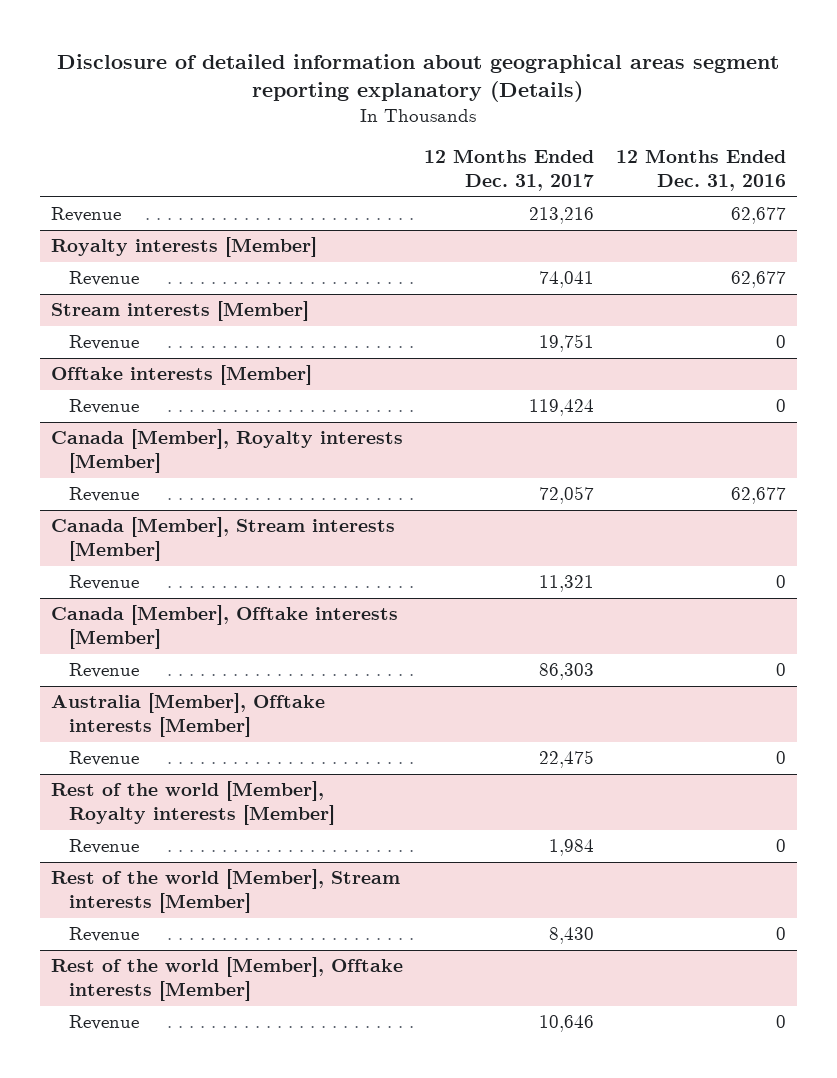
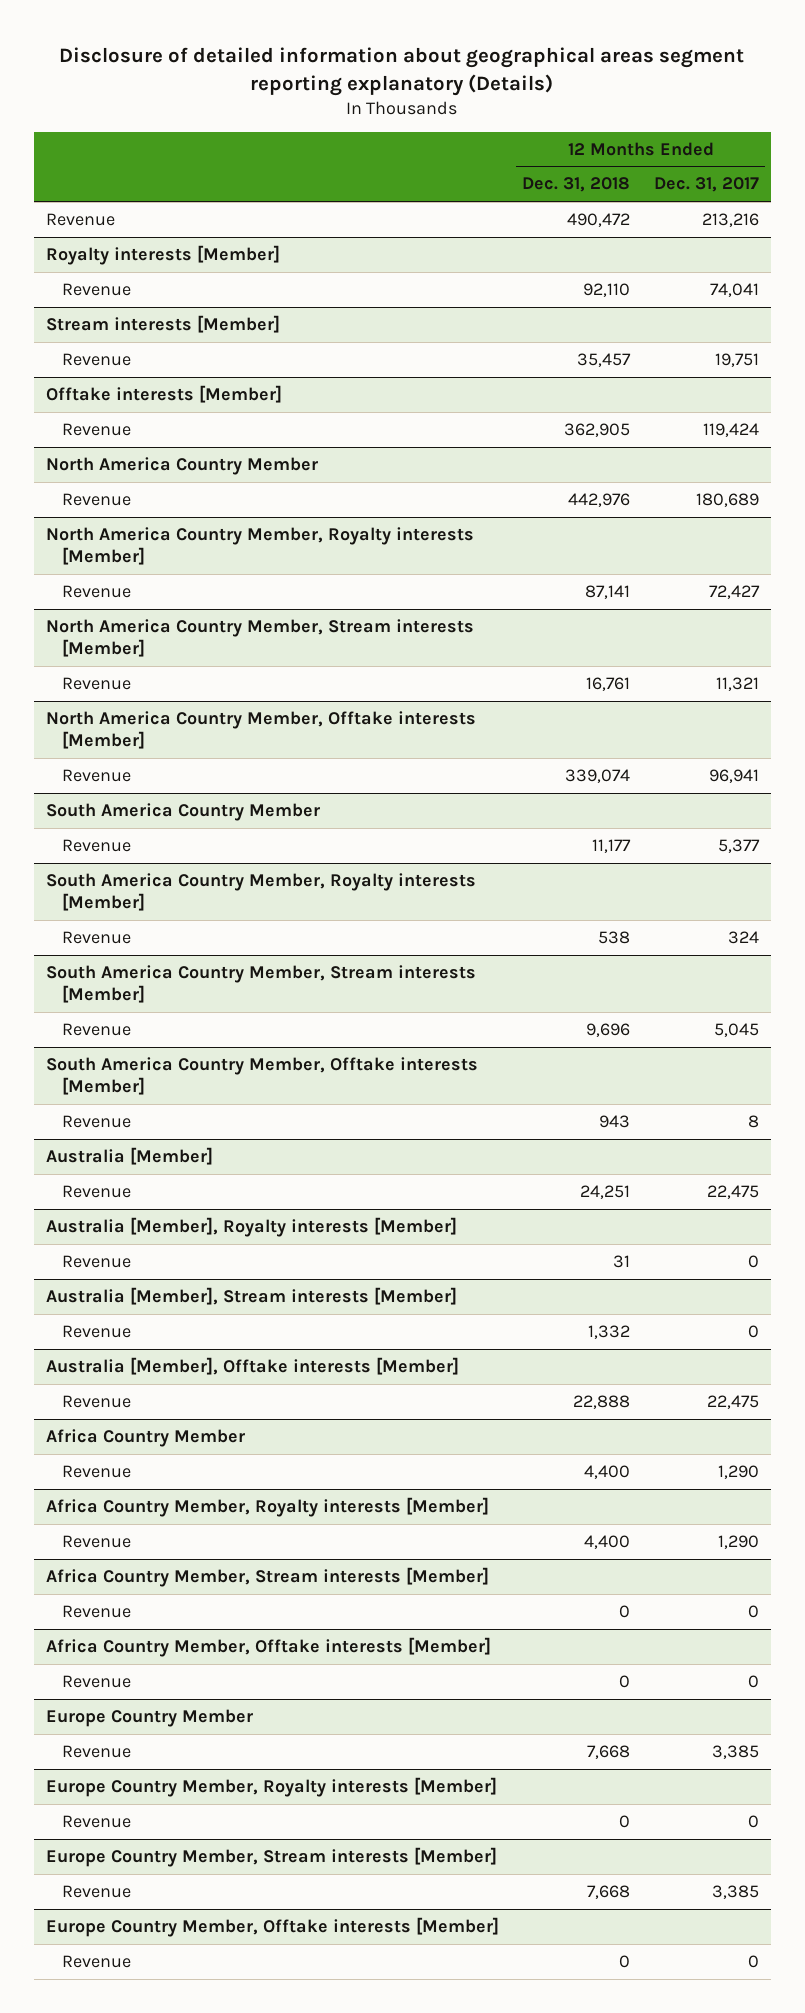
[616,149,787,192] 12 Months Ended Dec. 31, 2016 -> none
none -> [522,177,631,193] Dec. 31, 2018
[50,429,403,474] Canada [Member], Royalty interests [Member] -> none
[50,517,395,562] Canada [Member], Stream interests [Member] -> none
none -> [45,456,318,475] North America Country Member
[539,486,595,505] 72,057 -> [695,492,759,507] 180,689
none -> [45,526,474,566] North America Country Member, Royalty interests [Member]
none -> [62,584,132,598] Revenue
none -> [45,618,474,658] North America Country Member, Stream interests [Member]
[50,605,398,650] Canada [Member], Offtake interests [Member] -> none
none -> [45,710,476,750] North America Country Member, Offtake interests [Member]
[539,663,595,681] 86,303 -> [708,768,759,783] 96,941
none -> [45,802,320,821] South America Country Member
none -> [62,838,132,852] Revenue
none -> [45,872,476,912] South America Country Member, Royalty interests [Member]
none -> [62,930,132,944] Revenue
none -> [45,964,476,1004] South America Country Member, Stream interests [Member]
none -> [62,1022,132,1036] Revenue
none -> [45,1056,478,1096] South America Country Member, Offtake interests [Member]
none -> [62,1114,132,1128] Revenue
none -> [45,1146,213,1165] Australia [Member]
none -> [62,1184,132,1198] Revenue
none -> [45,1216,457,1237] Australia [Member], Royalty interests [Member]
none -> [62,1254,132,1268] Revenue
none -> [45,1286,457,1305] Australia [Member], Stream interests [Member]
none -> [62,1324,132,1338] Revenue
[50,781,336,826] Rest of the world [Member], Royalty interests [Member] -> none
[50,869,400,914] Rest of the world [Member], Stream interests [Member] -> none
[50,957,403,1002] Rest of the world [Member], Offtake interests [Member] -> none
none -> [45,1428,245,1447] Africa Country Member
[549,839,595,857] 1,984 -> [717,1464,759,1479] 1,290
none -> [45,1496,489,1517] Africa Country Member, Royalty interests [Member]
[549,927,595,945] 8,430 -> [717,1534,759,1549] 1,290
none -> [45,1566,489,1587] Africa Country Member, Stream interests [Member]
[539,1015,595,1033] 10,646 -> [747,1604,759,1618] 0
none -> [45,1636,491,1657] Africa Country Member, Offtake interests [Member]
none -> [62,1674,132,1688] Revenue
none -> [45,1708,253,1727] Europe Country Member
none -> [62,1744,132,1758] Revenue
none -> [45,1776,497,1797] Europe Country Member, Royalty interests [Member]
none -> [62,1814,132,1828] Revenue
none -> [45,1846,497,1867] Europe Country Member, Stream interests [Member]
none -> [62,1884,132,1898] Revenue
none -> [45,1916,499,1937] Europe Country Member, Offtake interests [Member]
none -> [62,1954,132,1968] Revenue

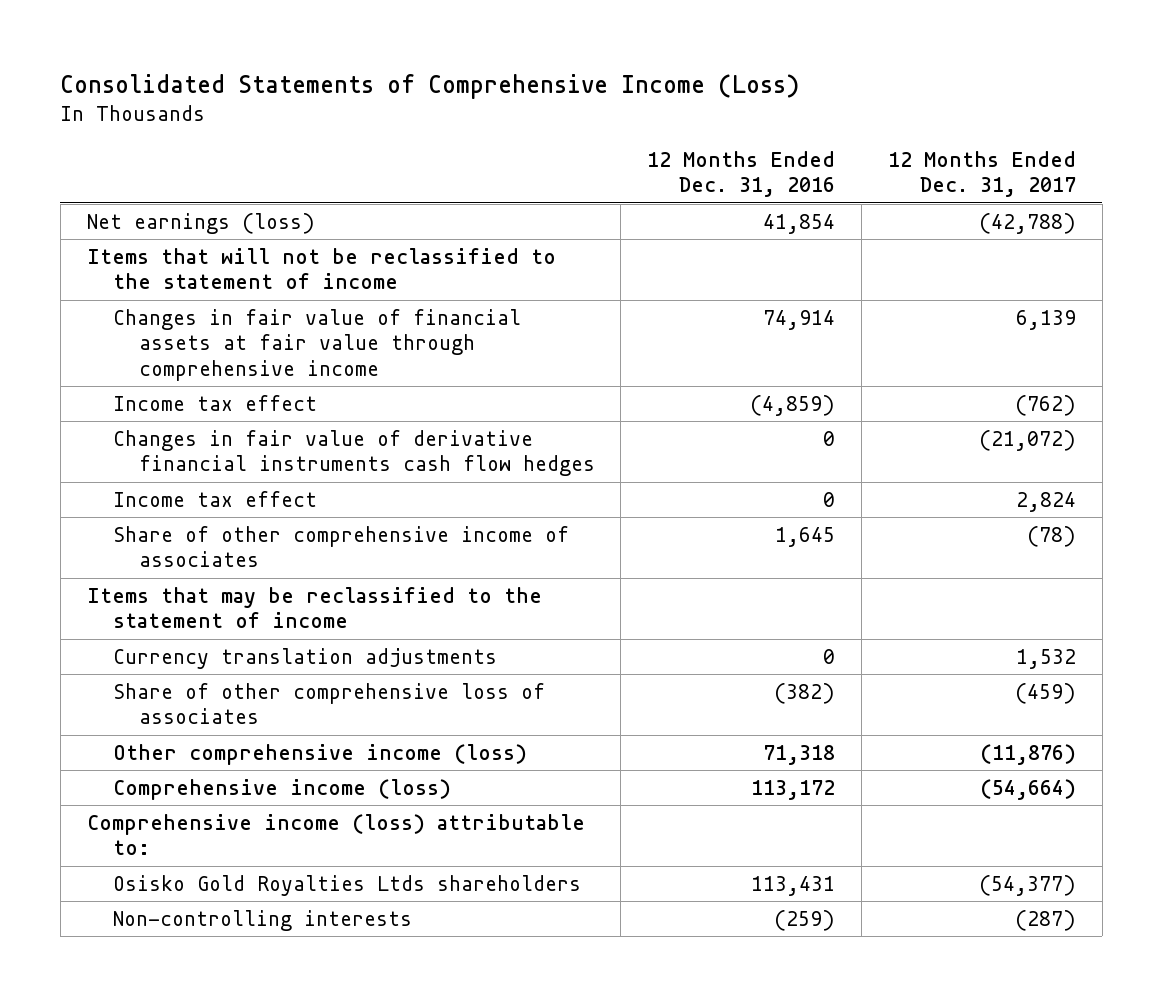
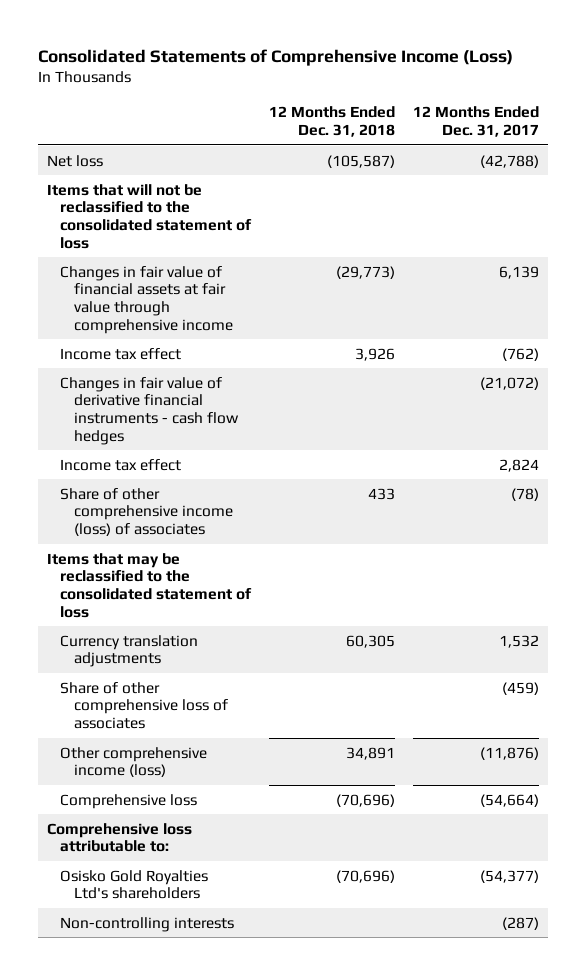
[647,150,836,198] 12 Months Ended Dec. 31, 2016 -> none
none -> [269,106,396,137] 12 Months Ended Dec. 31, 2018
[86,212,315,234] Net earnings (loss) -> [46,154,103,167] Net loss
[86,247,556,290] Items that will not be reclassified to the statement of income -> [46,183,253,249] Items that will not be reclassified to the consolidated statement of loss
[112,429,595,477] Changes in fair value of derivative financial instruments cash flow hedges -> [60,376,239,445] Changes in fair value of derivative financial instruments - cash flow hedges
[112,525,569,568] Share of other comprehensive income of associates -> [60,487,233,536] Share of other comprehensive income (loss) of associates
[86,586,542,629] Items that may be reclassified to the statement of income -> [46,552,253,618] Items that may be reclassified to the consolidated statement of loss
[112,778,451,800] Comprehensive income (loss) -> [60,793,198,809] Comprehensive loss
[86,813,585,856] Comprehensive income (loss) attributable to: -> [46,822,192,853] Comprehensive loss attributable to:
[112,874,581,896] Osisko Gold Royalties Ltds shareholders -> [60,869,209,900] Osisko Gold Royalties Ltd's shareholders

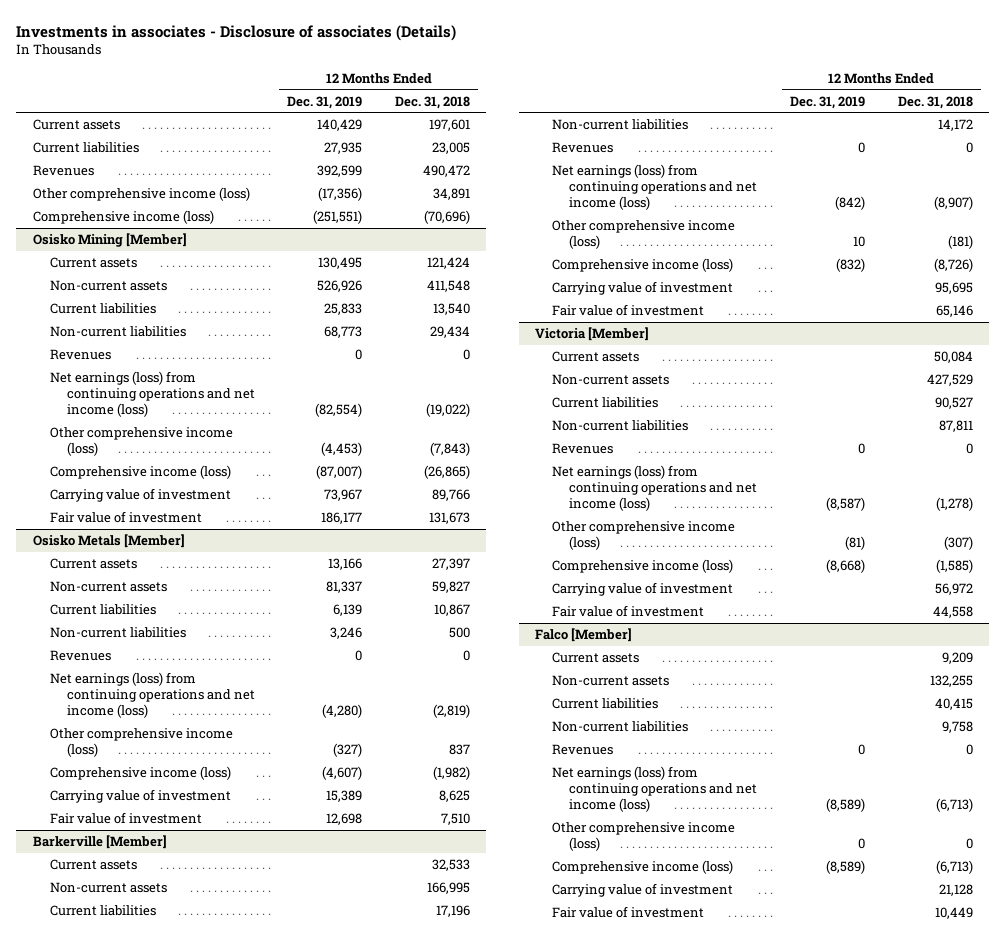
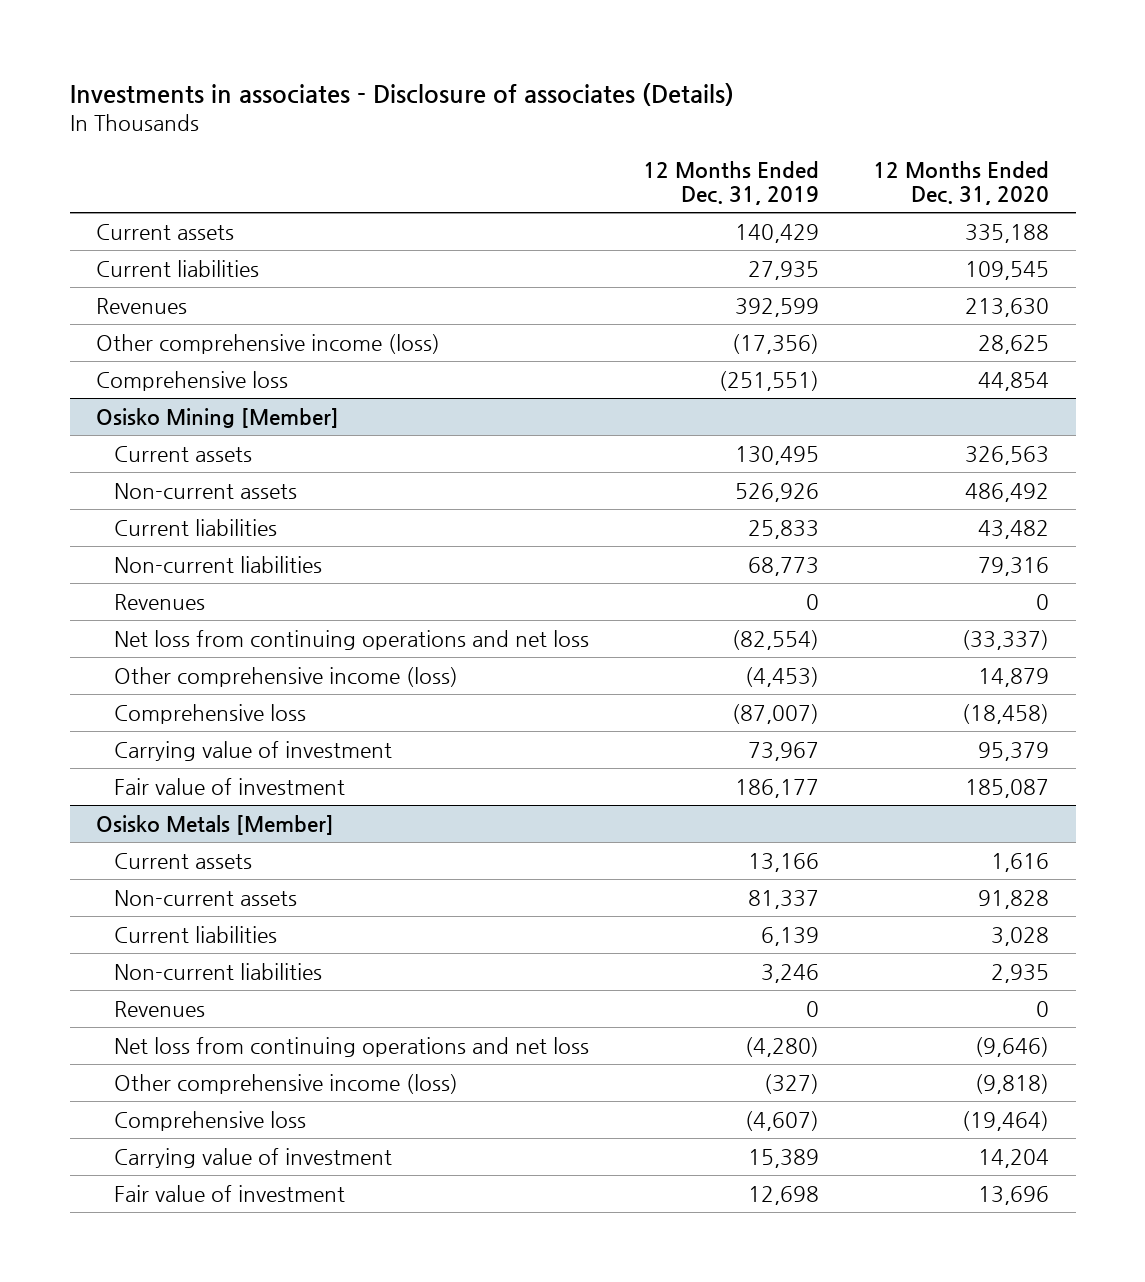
[395,95,471,109] Dec. 31, 2018 -> none
none -> [872,160,1049,205] 12 Months Ended Dec. 31, 2020
[32,210,214,225] Comprehensive income (loss) -> [96,370,289,391] Comprehensive loss
[49,371,255,417] Net earnings (loss) from continuing operations and net income (loss) -> [114,629,590,650] Net loss from continuing operations and net loss
[49,465,231,480] Comprehensive income (loss) -> [114,703,307,724] Comprehensive loss
[49,672,255,718] Net earnings (loss) from continuing operations and net income (loss) -> [114,1036,590,1057] Net loss from continuing operations and net loss
[49,766,231,781] Comprehensive income (loss) -> [114,1110,307,1131] Comprehensive loss
[32,835,167,850] Barkerville [Member] -> none
[49,859,137,871] Current assets -> none
[49,882,167,894] Non-current assets -> none
[49,905,156,917] Current liabilities -> none
[552,119,689,131] Non-current liabilities -> none
[552,142,614,154] Revenues -> none
[552,164,758,210] Net earnings (loss) from continuing operations and net income (loss) -> none
[552,220,736,250] Other comprehensive income (loss) -> none
[552,258,734,273] Comprehensive income (loss) -> none
[552,281,734,296] Carrying value of investment -> none
[552,304,705,317] Fair value of investment -> none
[535,327,650,342] Victoria [Member] -> none
[552,351,640,363] Current assets -> none
[552,374,670,386] Non-current assets -> none
[552,397,659,409] Current liabilities -> none
[552,420,689,432] Non-current liabilities -> none
[552,443,614,455] Revenues -> none
[552,465,758,511] Net earnings (loss) from continuing operations and net income (loss) -> none
[552,521,736,551] Other comprehensive income (loss) -> none
[552,559,734,574] Comprehensive income (loss) -> none
[552,582,734,597] Carrying value of investment -> none
[552,605,705,618] Fair value of investment -> none
[535,628,633,643] Falco [Member] -> none
[552,652,640,664] Current assets -> none
[552,675,670,687] Non-current assets -> none
[552,698,659,710] Current liabilities -> none
[552,721,689,733] Non-current liabilities -> none
[552,744,614,756] Revenues -> none
[552,766,758,812] Net earnings (loss) from continuing operations and net income (loss) -> none
[552,822,736,852] Other comprehensive income (loss) -> none
[552,860,734,875] Comprehensive income (loss) -> none
[552,883,734,898] Carrying value of investment -> none
[552,906,705,919] Fair value of investment -> none

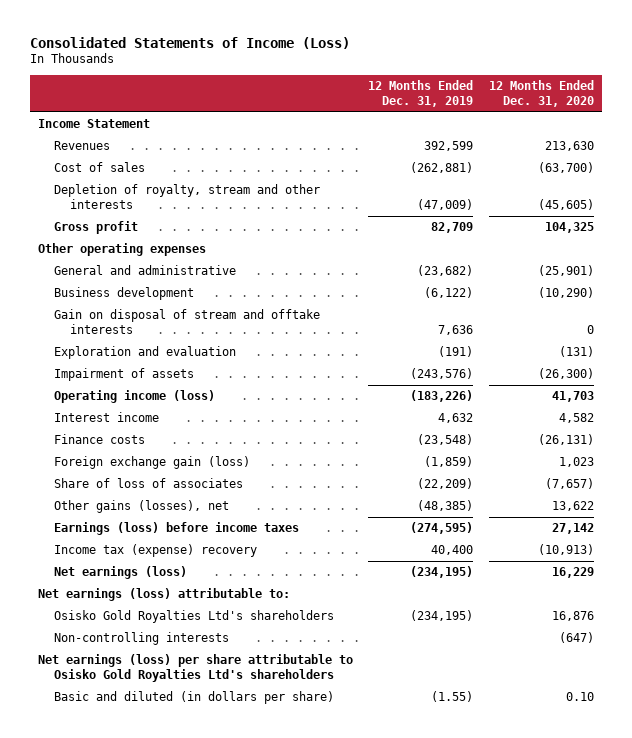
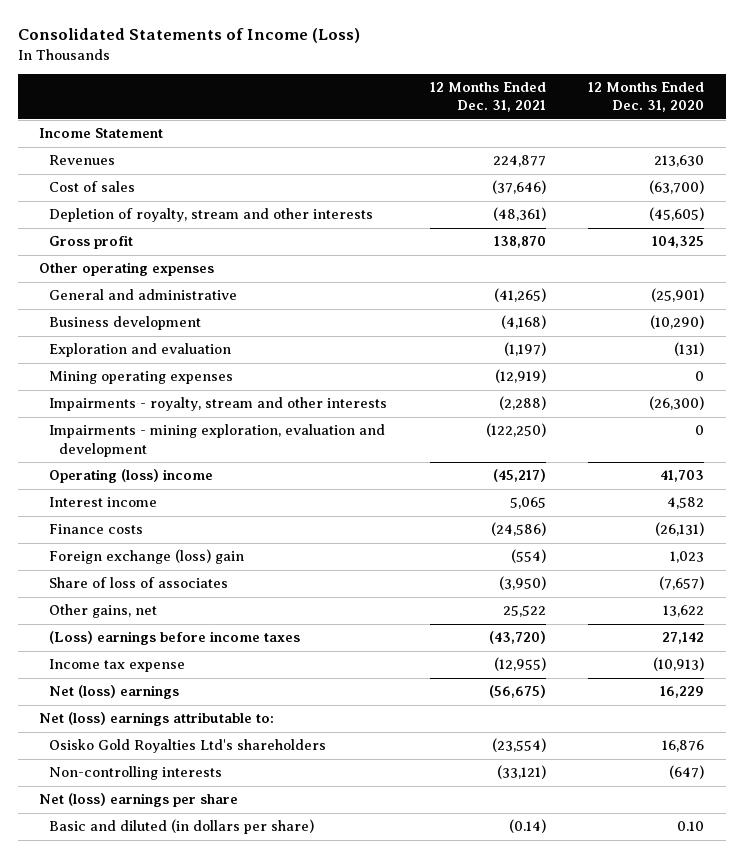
[368,80,474,107] 12 Months Ended Dec. 31, 2019 -> none
none -> [429,82,546,113] 12 Months Ended Dec. 31, 2021
[54,309,321,335] Gain on disposal of stream and offtake interests -> none
none -> [49,371,234,385] Mining operating expenses
[54,368,195,382] Impairment of assets -> [49,397,388,412] Impairments - royalty, stream and other interests
none -> [49,424,386,457] Impairments - mining exploration, evaluation and development
[54,390,216,404] Operating income (loss) -> [49,469,214,484] Operating (loss) income
[54,456,251,470] Foreign exchange gain (loss) -> [49,549,245,565] Foreign exchange (loss) gain
[54,500,230,514] Other gains (losses), net -> [49,604,158,619] Other gains, net
[54,522,300,536] Earnings (loss) before income taxes -> [49,631,301,646] (Loss) earnings before income taxes
[54,544,258,558] Income tax (expense) recovery -> [49,659,186,673] Income tax expense
[54,566,188,580] Net earnings (loss) -> [49,685,180,700] Net (loss) earnings
[37,588,290,602] Net earnings (loss) attributable to: -> [39,712,275,727] Net (loss) earnings attributable to:
[37,654,353,683] Net earnings (loss) per share attributable to Osisko Gold Royalties Ltd's shareholders -> [39,793,239,808] Net (loss) earnings per share

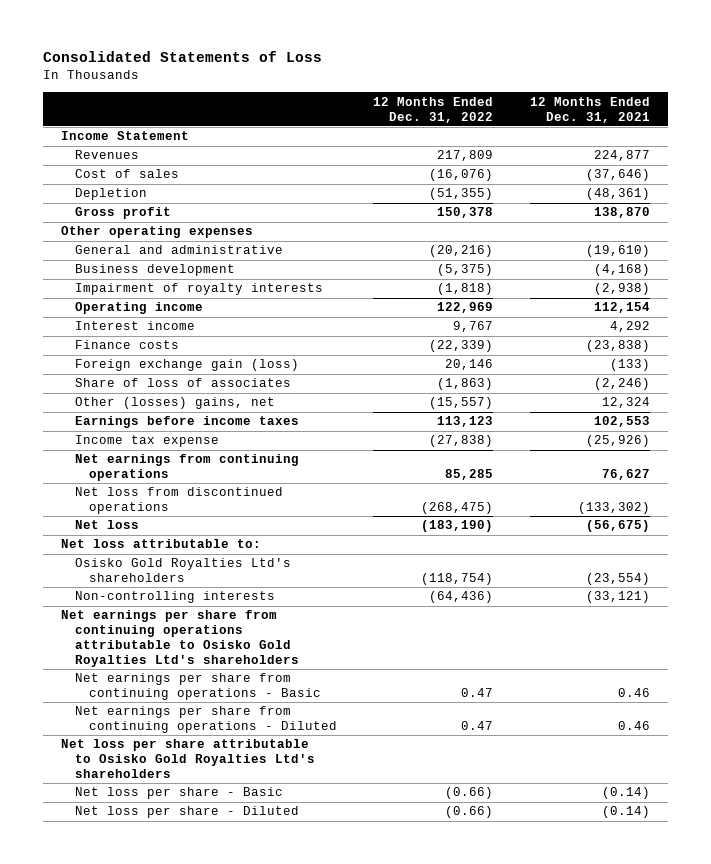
[17,28,360,44] Consolidated Statements of Income (Loss) -> [42,51,322,63] Consolidated Statements of Loss
[588,82,705,113] 12 Months Ended Dec. 31, 2020 -> none
none -> [373,96,494,123] 12 Months Ended Dec. 31, 2022
[49,208,374,223] Depletion of royalty, stream and other interests -> [74,188,147,201] Depletion
[493,288,546,303] (41,265) -> [585,245,650,258] (19,610)
[49,343,232,358] Exploration and evaluation -> none
[49,371,234,385] Mining operating expenses -> none
[49,424,386,457] Impairments - mining exploration, evaluation and development -> none
[49,397,388,412] Impairments - royalty, stream and other interests -> [74,283,323,296] Impairment of royalty interests
[498,396,546,411] (2,288) -> [593,283,650,296] (2,938)
[49,469,214,484] Operating (loss) income -> [74,302,203,315] Operating income
[492,469,546,483] (45,217) -> [593,302,650,314] 112,154
[509,497,546,510] 5,065 -> [609,321,650,333] 4,292
[490,522,546,537] (24,586) -> [585,340,650,353] (23,838)
[49,549,245,565] Foreign exchange (loss) gain -> [74,359,299,372] Foreign exchange gain (loss)
[510,549,546,564] (554) -> [609,359,650,372] (133)
[498,576,546,591] (3,950) -> [593,378,650,391] (2,246)
[49,604,158,619] Other gains, net -> [74,397,275,410] Other (losses) gains, net
[502,605,546,618] 25,522 -> [601,397,650,409] 12,324
[49,631,301,646] (Loss) earnings before income taxes -> [74,416,299,429] Earnings before income taxes
[488,631,546,645] (43,720) -> [593,416,650,428] 102,553
[493,657,546,672] (12,955) -> [585,435,650,448] (25,926)
none -> [74,454,299,482] Net earnings from continuing operations
none -> [74,487,283,515] Net loss from discontinued operations
[49,685,180,700] Net (loss) earnings -> [74,520,139,530] Net loss
[39,712,275,727] Net (loss) earnings attributable to: -> [60,539,261,549] Net loss attributable to:
[39,793,239,808] Net (loss) earnings per share -> [60,610,299,668] Net earnings per share from continuing operations attributable to Osisko Gold Royalties Ltd's shareholders
none -> [74,673,321,701] Net earnings per share from continuing operations - Basic
none -> [74,706,337,734] Net earnings per share from continuing operations - Diluted
none -> [60,739,315,779] Net loss per share attributable to Osisko Gold Royalties Ltd's shareholders
none -> [74,787,283,800] Net loss per share - Basic
[49,819,315,835] Basic and diluted (in dollars per share) -> [74,806,299,819] Net loss per share - Diluted

